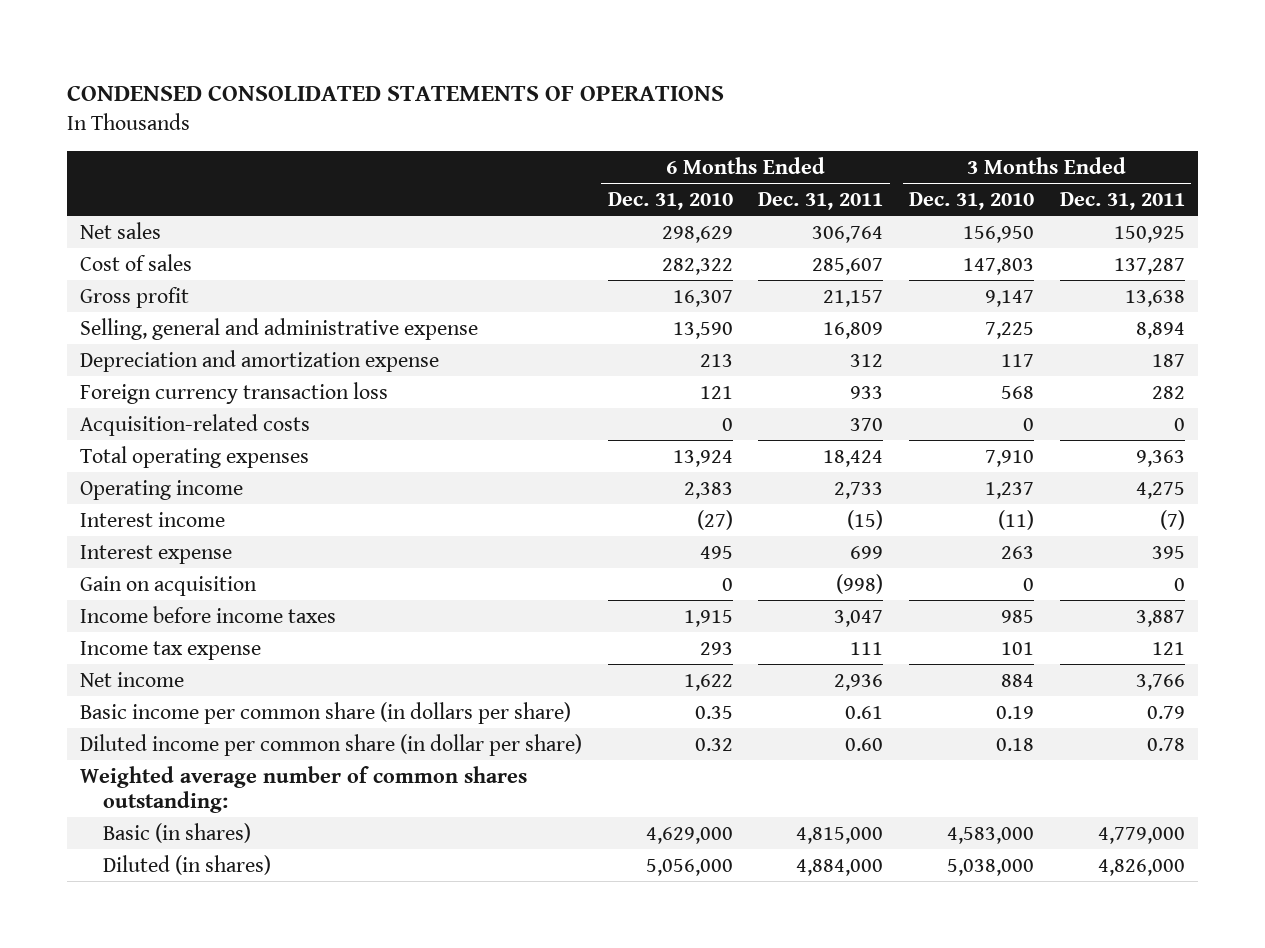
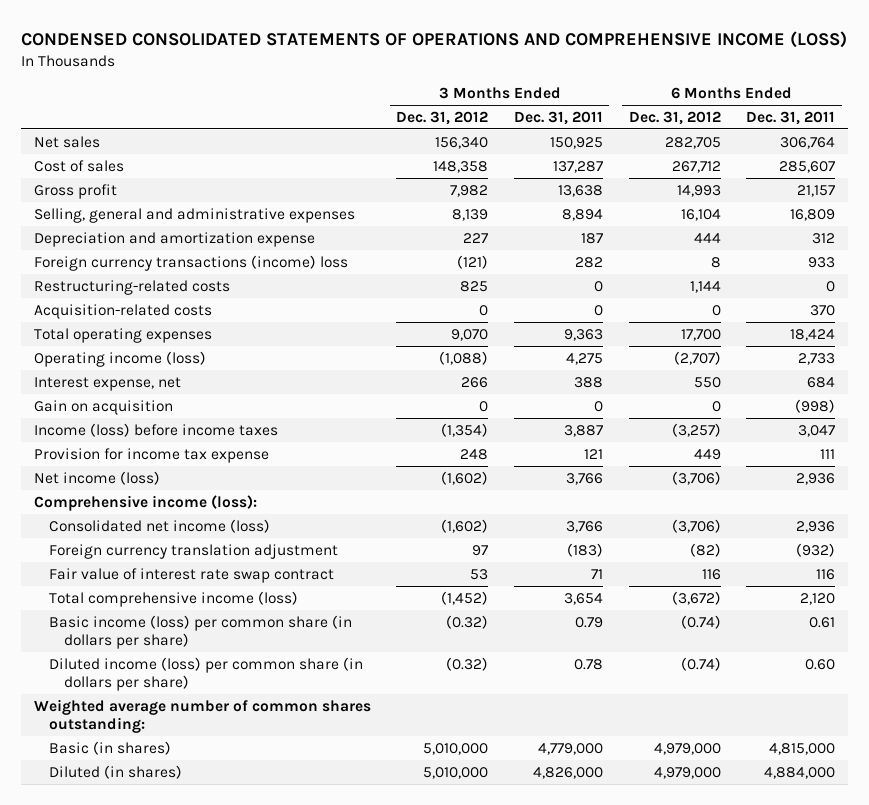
[67,84,725,101] CONDENSED CONSOLIDATED STATEMENTS OF OPERATIONS -> [21,31,848,49] CONDENSED CONSOLIDATED STATEMENTS OF OPERATIONS AND COMPREHENSIVE INCOME (LOSS)
[607,191,733,210] Dec. 31, 2010 -> none
[909,191,1035,210] Dec. 31, 2010 -> none
none -> [396,110,489,125] Dec. 31, 2012
none -> [628,110,721,125] Dec. 31, 2012
[80,317,479,340] Selling, general and administrative expense -> [33,207,355,223] Selling, general and administrative expenses
[80,381,389,404] Foreign currency transaction loss -> [33,254,348,271] Foreign currency transactions (income) loss
none -> [33,279,230,295] Restructuring-related costs
[80,511,226,527] Interest income -> none
[80,479,244,500] Operating income -> [33,350,206,367] Operating income (loss)
[80,544,233,564] Interest expense -> [33,376,181,391] Interest expense, net
[850,545,884,559] 699 -> [807,376,836,388] 684
[1151,545,1185,559] 395 -> [574,376,604,388] 388
[80,605,337,623] Income before income taxes -> [33,422,278,437] Income (loss) before income taxes
[80,640,262,660] Income tax expense -> [33,447,269,463] Provision for income tax expense
[80,671,185,687] Net income -> [33,470,160,485] Net income (loss)
none -> [33,494,257,511] Comprehensive income (loss):
none -> [48,518,270,533] Consolidated net income (loss)
none -> [48,543,338,559] Foreign currency translation adjustment
none -> [48,567,334,583] Fair value of interest rate swap contract
none -> [48,590,298,607] Total comprehensive income (loss)
[80,701,572,724] Basic income per common share (in dollars per share) -> [48,614,352,649] Basic income (loss) per common share (in dollars per share)
[80,733,583,756] Diluted income per common share (in dollar per share) -> [48,656,363,691] Diluted income (loss) per common share (in dollars per share)

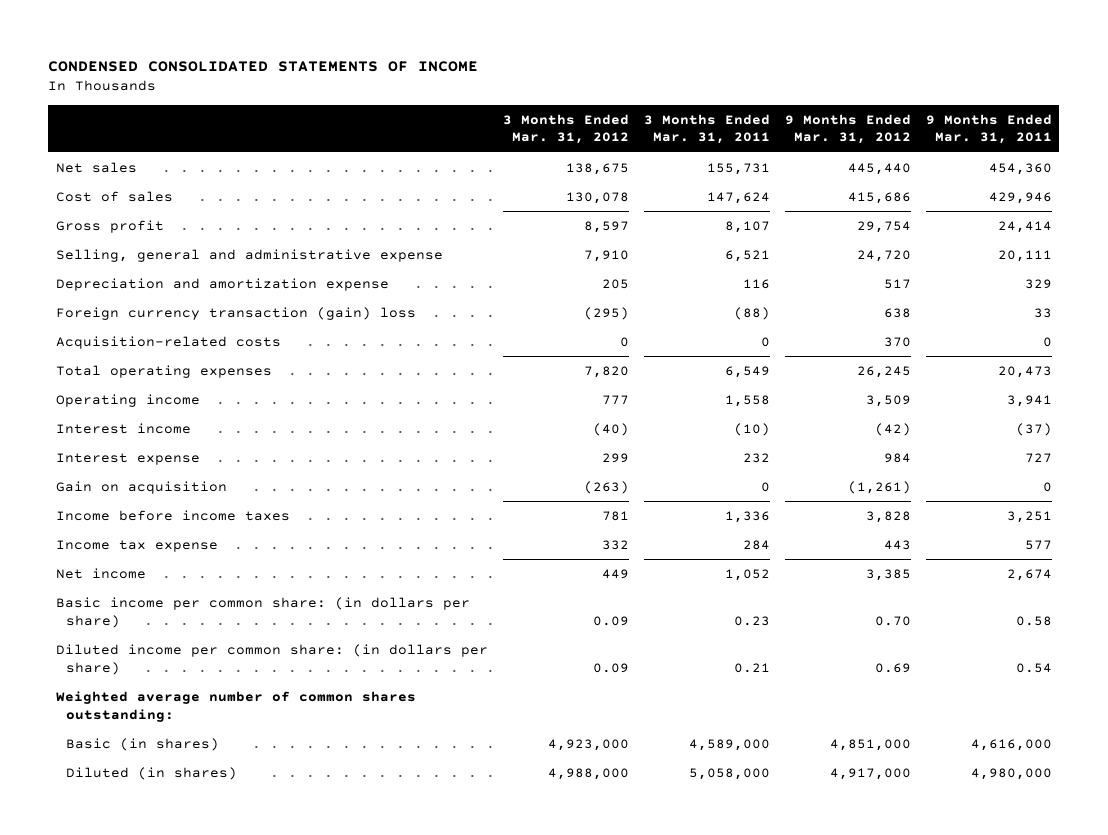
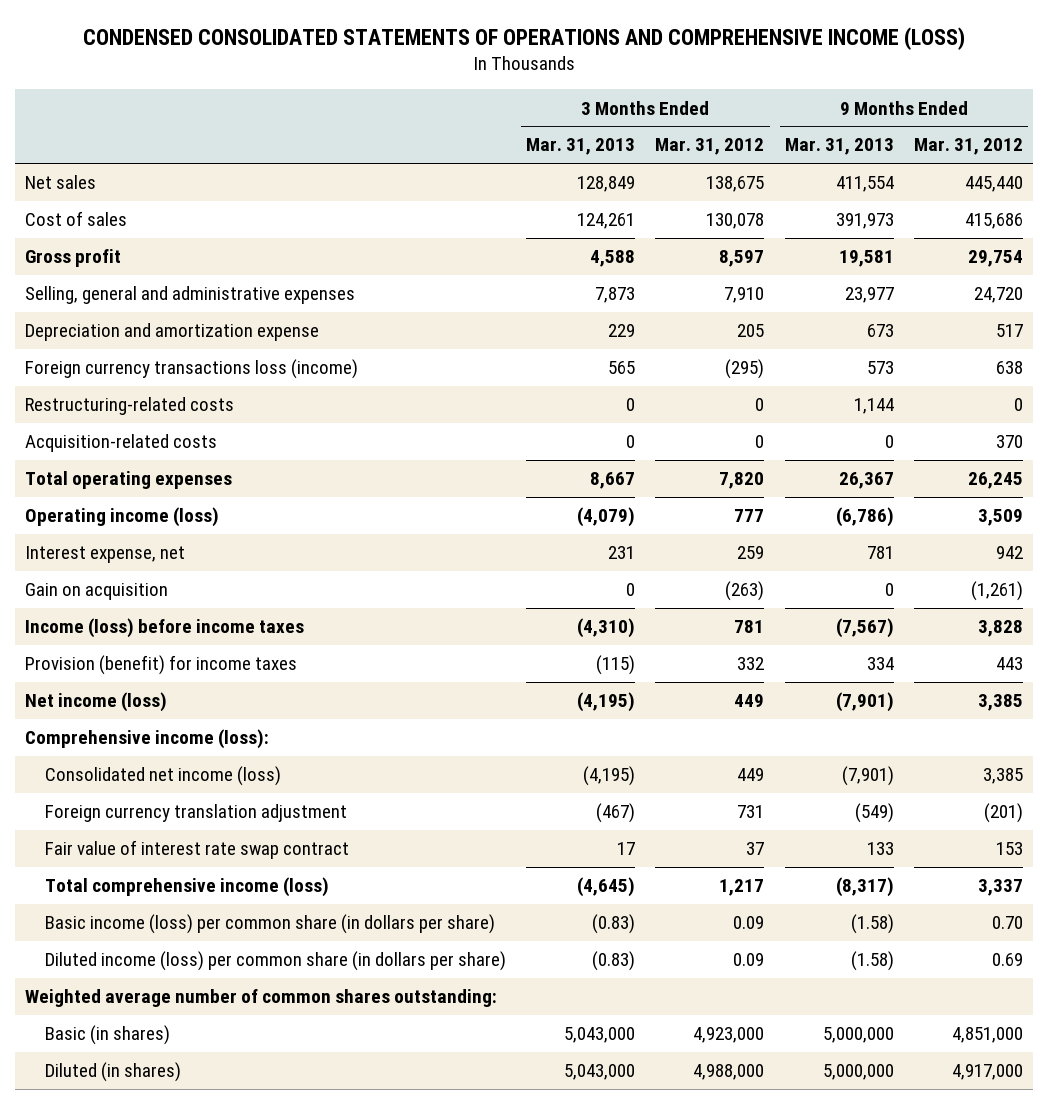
[48,60,479,72] CONDENSED CONSOLIDATED STATEMENTS OF INCOME -> [83,26,966,50] CONDENSED CONSOLIDATED STATEMENTS OF OPERATIONS AND COMPREHENSIVE INCOME (LOSS)
[643,113,770,145] 3 Months Ended Mar. 31, 2011 -> none
[925,113,1052,145] 9 Months Ended Mar. 31, 2011 -> none
none -> [526,138,636,156] Mar. 31, 2013
none -> [784,138,894,156] Mar. 31, 2013
[55,248,443,262] Selling, general and administrative expense -> [25,286,356,305] Selling, general and administrative expenses
[55,306,416,320] Foreign currency transaction (gain) loss -> [25,359,359,380] Foreign currency transactions loss (income)
none -> [25,397,235,416] Restructuring-related costs
[55,422,191,434] Interest income -> none
[55,393,200,407] Operating income -> [25,507,220,528] Operating income (loss)
[55,452,200,465] Interest expense -> [25,546,186,564] Interest expense, net
[601,452,629,463] 299 -> [737,546,765,560] 259
[883,452,911,463] 984 -> [996,546,1024,560] 942
[55,509,290,521] Income before income taxes -> [25,618,305,639] Income (loss) before income taxes
[55,539,218,552] Income tax expense -> [25,655,298,676] Provision (benefit) for income taxes
[55,567,146,579] Net income -> [25,692,168,713] Net income (loss)
none -> [25,729,270,750] Comprehensive income (loss):
none -> [44,766,281,787] Consolidated net income (loss)
none -> [44,804,347,823] Foreign currency translation adjustment
none -> [44,840,349,860] Fair value of interest rate swap contract
none -> [44,877,329,898] Total comprehensive income (loss)
[55,596,470,628] Basic income per common share: (in dollars per share) -> [44,914,495,935] Basic income (loss) per common share (in dollars per share)
[55,643,488,675] Diluted income per common share: (in dollars per share) -> [44,951,506,972] Diluted income (loss) per common share (in dollars per share)

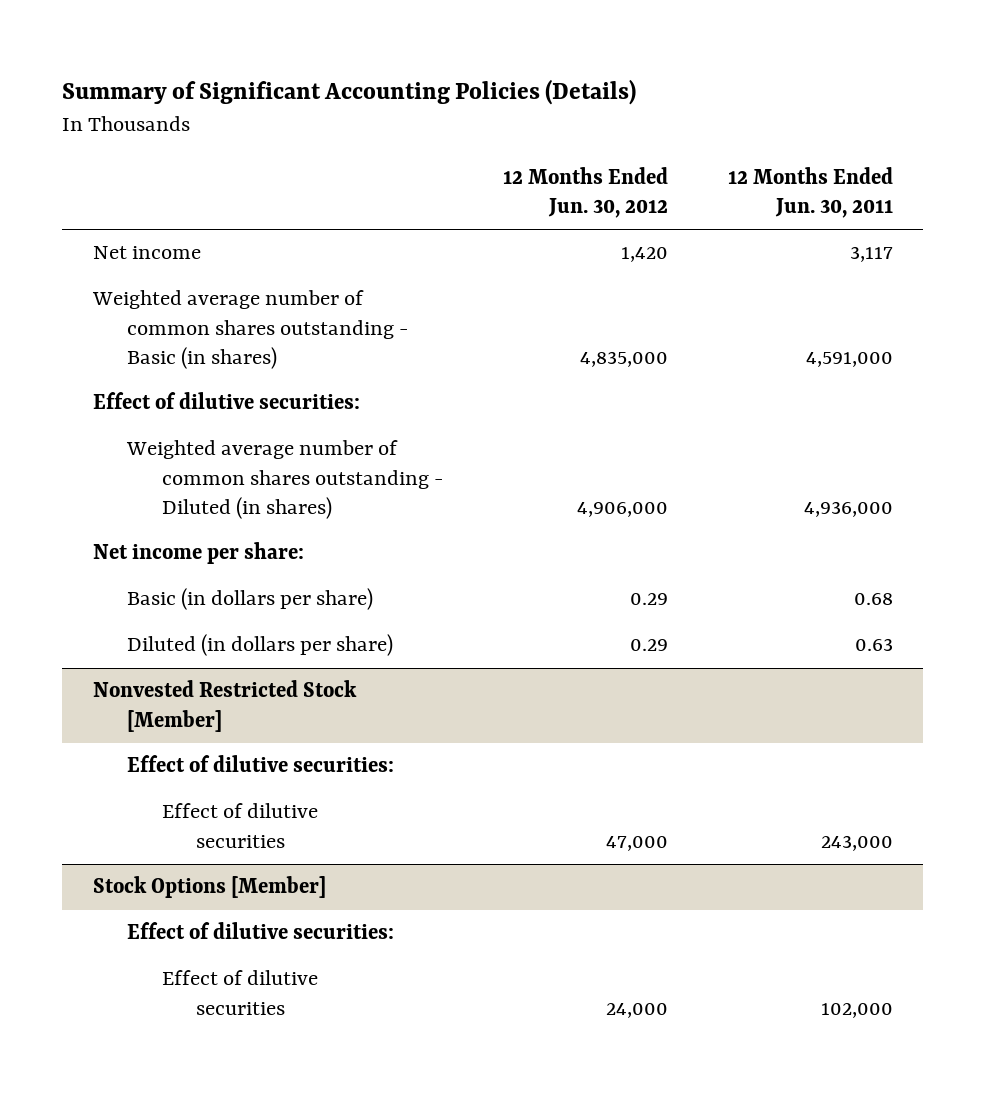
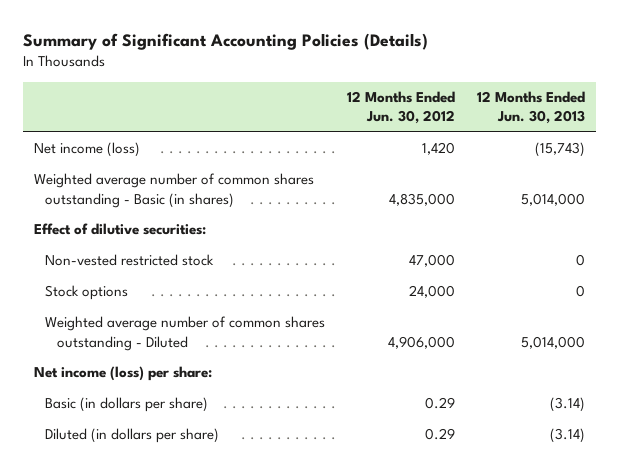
[728,166,894,219] 12 Months Ended Jun. 30, 2011 -> none
none -> [476,90,585,125] 12 Months Ended Jun. 30, 2013
[92,246,201,260] Net income -> [33,142,140,158] Net income (loss)
none -> [45,254,215,267] Non-vested restricted stock
none -> [45,285,129,301] Stock options
[126,440,443,520] Weighted average number of common shares outstanding - Diluted (in shares) -> [45,316,326,351] Weighted average number of common shares outstanding - Diluted
[92,542,304,565] Net income per share: -> [33,366,212,382] Net income (loss) per share:
[92,680,357,732] Nonvested Restricted Stock [Member] -> none
[127,755,395,773] Effect of dilutive securities: -> none
[161,803,318,848] Effect of dilutive securities -> none
[92,876,326,899] Stock Options [Member] -> none
[127,922,395,940] Effect of dilutive securities: -> none
[161,970,318,1015] Effect of dilutive securities -> none

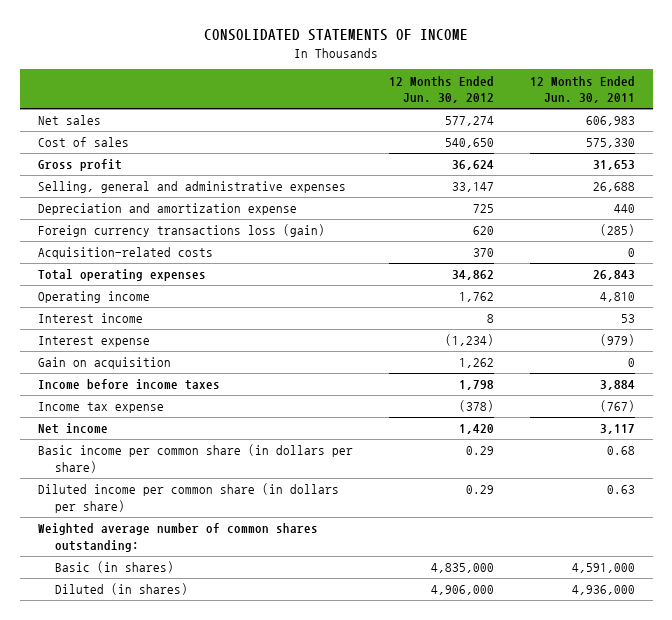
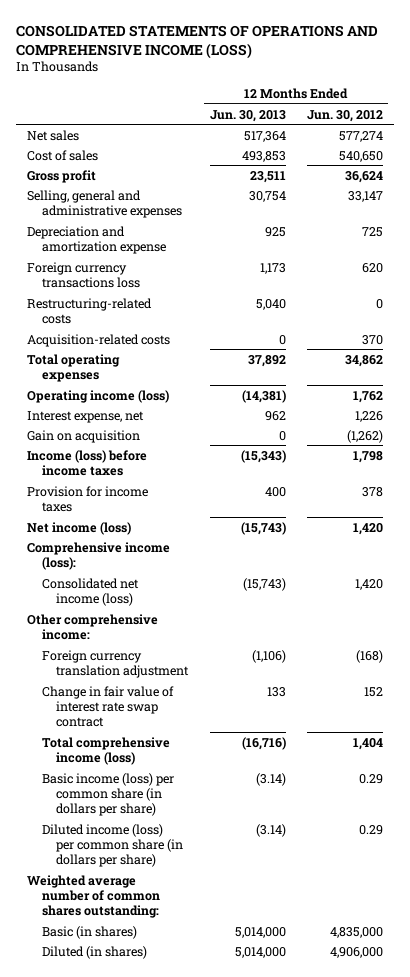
[204,29,469,42] CONSOLIDATED STATEMENTS OF INCOME -> [16,24,379,59] CONSOLIDATED STATEMENTS OF OPERATIONS AND COMPREHENSIVE INCOME (LOSS)
[529,75,635,104] 12 Months Ended Jun. 30, 2011 -> none
none -> [209,109,286,122] Jun. 30, 2013
[37,224,325,238] Foreign currency transactions loss (gain) -> [27,261,140,289] Foreign currency transactions loss
none -> [27,297,153,325] Restructuring-related costs
[37,313,143,324] Interest income -> none
[37,291,150,304] Operating income -> [27,389,170,403] Operating income (loss)
[37,336,150,348] Interest expense -> [27,410,145,423] Interest expense, net
[444,334,494,347] (1,234) -> [354,410,383,422] 1,226
[458,358,494,369] 1,262 -> [346,429,383,443] (1,262)
[37,379,220,391] Income before income taxes -> [27,449,148,477] Income (loss) before income taxes
[37,402,164,414] Income tax expense -> [27,485,149,513] Provision for income taxes
[458,400,494,413] (378) -> [361,486,383,497] 378
[37,423,108,435] Net income -> [27,521,132,535] Net income (loss)
none -> [27,541,171,571] Comprehensive income (loss):
none -> [41,577,139,607] Consolidated net income (loss)
none -> [27,613,159,641] Other comprehensive income:
none -> [41,649,190,679] Foreign currency translation adjustment
none -> [41,685,174,728] Change in fair value of interest rate swap contract
none -> [41,736,170,766] Total comprehensive income (loss)
[37,444,353,473] Basic income per common share (in dollars per share) -> [41,772,174,817] Basic income (loss) per common share (in dollars per share)
[37,483,339,513] Diluted income per common share (in dollars per share) -> [41,823,184,868] Diluted income (loss) per common share (in dollars per share)

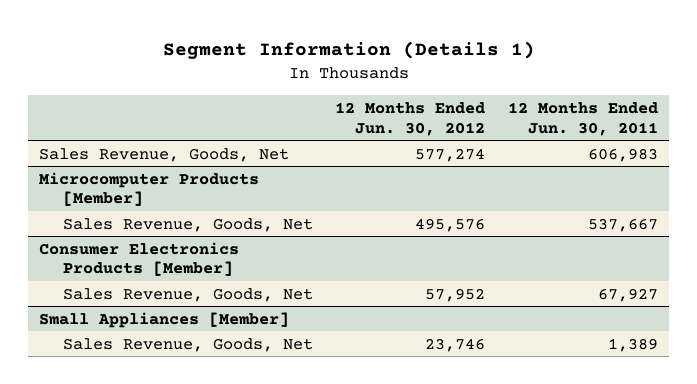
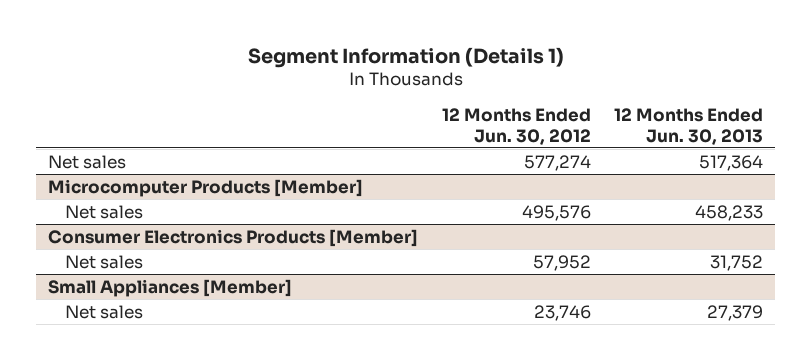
[507,101,658,136] 12 Months Ended Jun. 30, 2011 -> none
none -> [614,108,764,145] 12 Months Ended Jun. 30, 2013
[39,147,290,162] Sales Revenue, Goods, Net -> [48,154,127,169] Net sales
[63,217,314,232] Sales Revenue, Goods, Net -> [65,204,144,219] Net sales
[63,287,314,302] Sales Revenue, Goods, Net -> [65,254,144,269] Net sales
[63,337,314,352] Sales Revenue, Goods, Net -> [65,304,144,319] Net sales

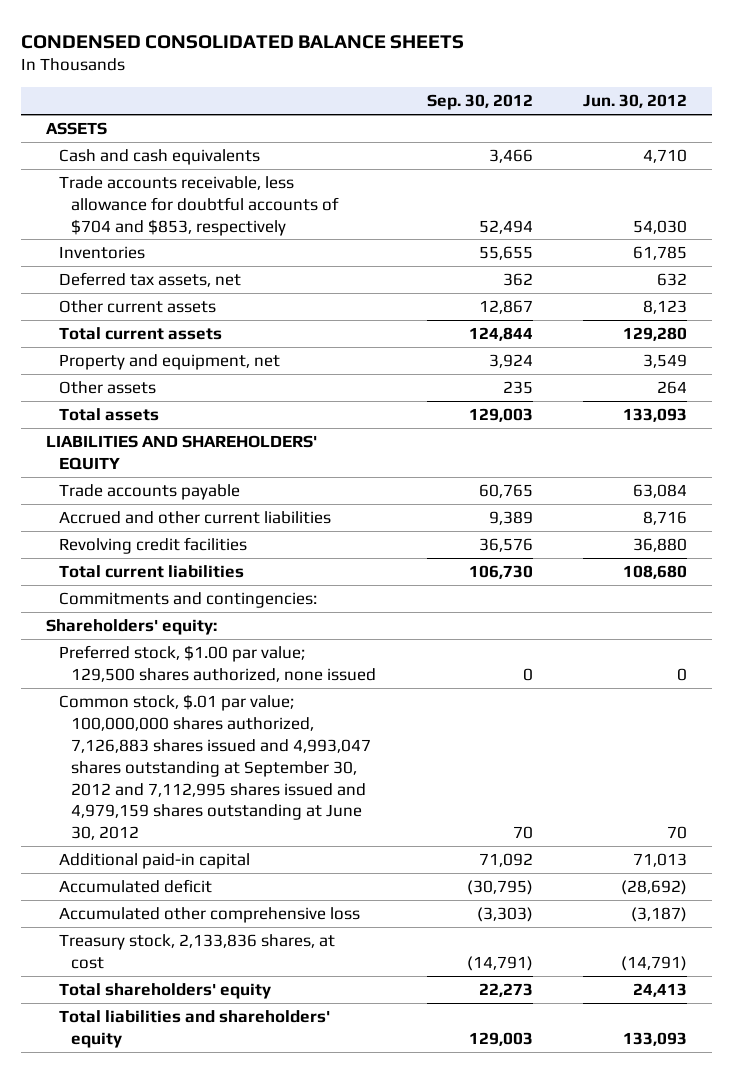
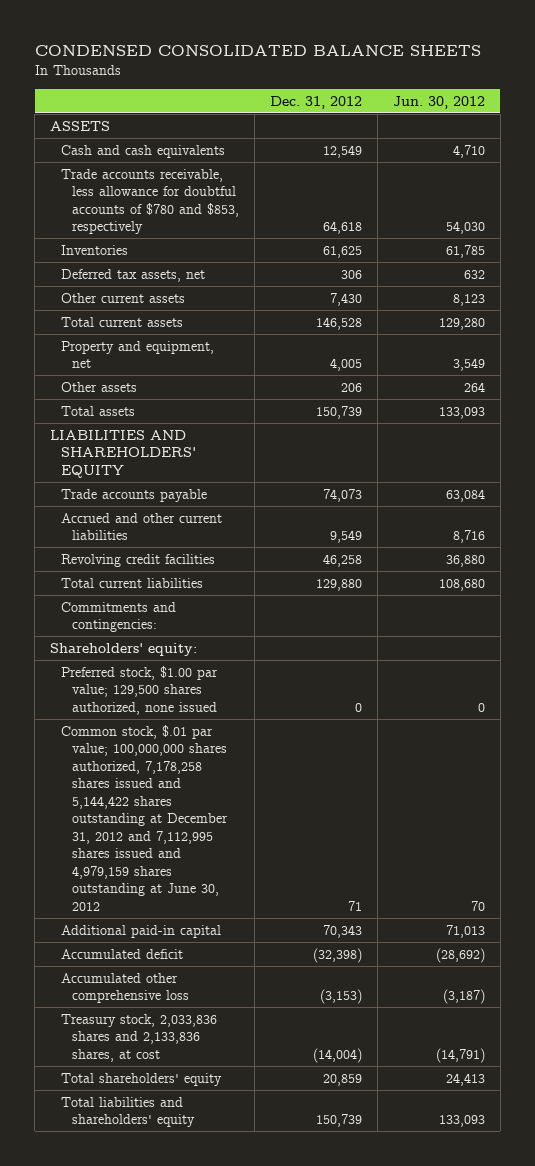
[426,94,533,111] Sep. 30, 2012 -> none
none -> [269,95,362,109] Dec. 31, 2012
[58,175,340,236] Trade accounts receivable, less allowance for doubtful accounts of $704 and $853, respectively -> [61,168,239,235] Trade accounts receivable, less allowance for doubtful accounts of $780 and $853, respectively
[58,693,372,841] Common stock, $.01 par value; 100,000,000 shares authorized, 7,126,883 shares issued and 4,993,047 shares outstanding at September 30, 2012 and 7,112,995 shares issued and 4,979,159 shares outstanding at June 30, 2012 -> [61,724,228,911] Common stock, $.01 par value; 100,000,000 shares authorized, 7,178,258 shares issued and 5,144,422 shares outstanding at December 31, 2012 and 7,112,995 shares issued and 4,979,159 shares outstanding at June 30, 2012
[58,933,335,969] Treasury stock, 2,133,836 shares, at cost -> [61,1013,218,1062] Treasury stock, 2,033,836 shares and 2,133,836 shares, at cost

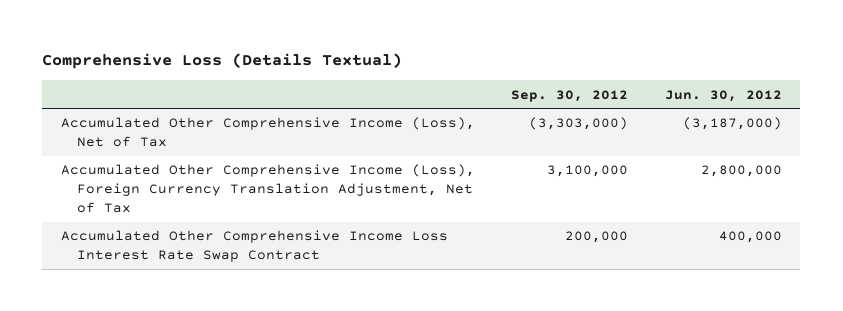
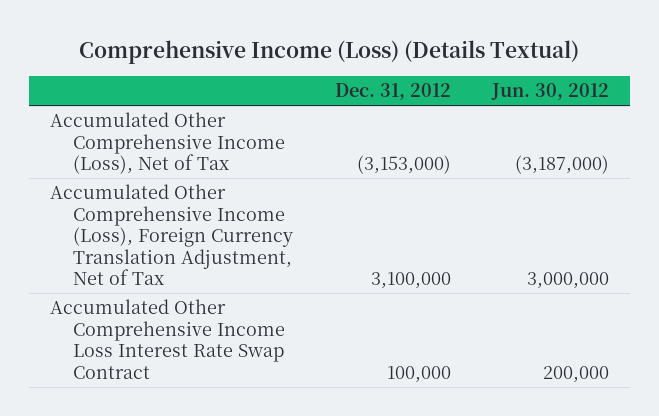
[42,53,403,70] Comprehensive Loss (Details Textual) -> [79,39,580,64] Comprehensive Income (Loss) (Details Textual)
[511,89,629,102] Sep. 30, 2012 -> none
none -> [334,83,451,101] Dec. 31, 2012
[700,165,782,178] 2,800,000 -> [526,272,609,290] 3,000,000
[718,231,782,244] 400,000 -> [542,365,609,383] 200,000

